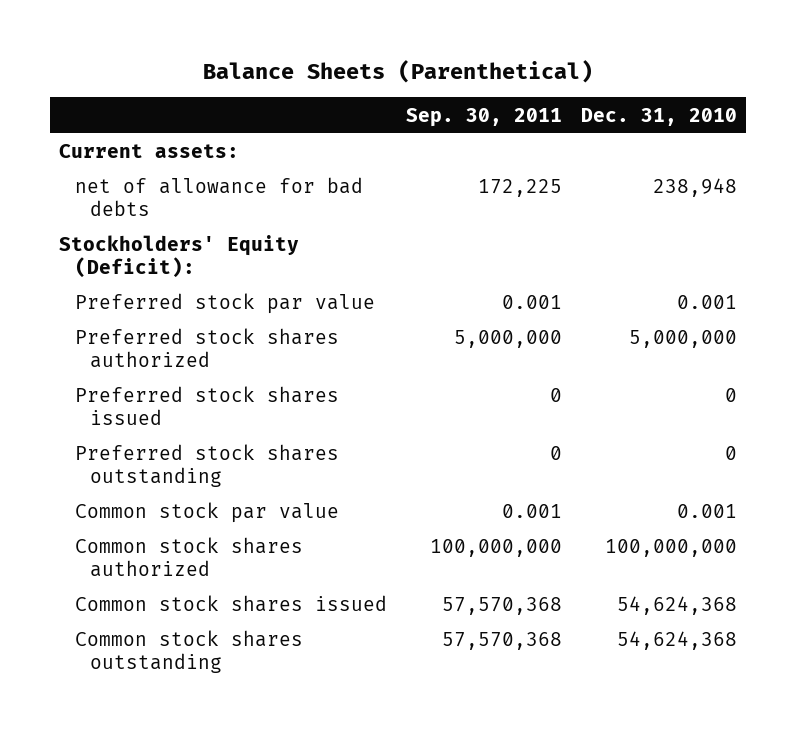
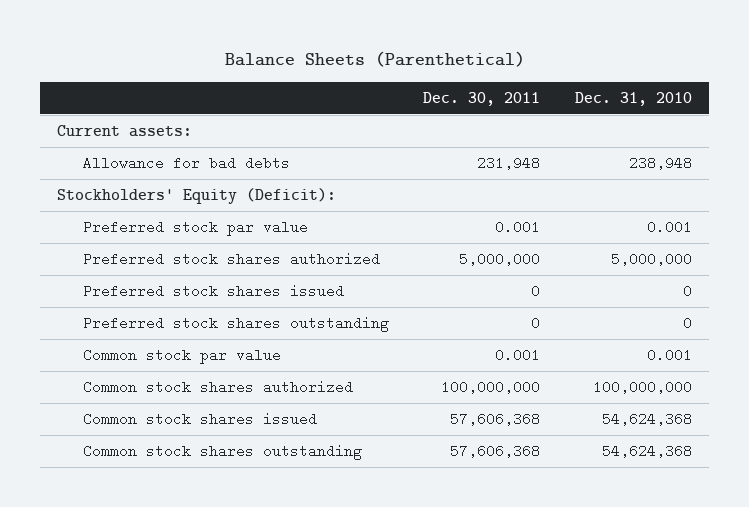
[405,107,562,127] Sep. 30, 2011 -> none
none -> [423,91,541,106] Dec. 30, 2011
[74,177,363,217] net of allowance for bad debts -> [82,156,290,171] Allowance for bad debts

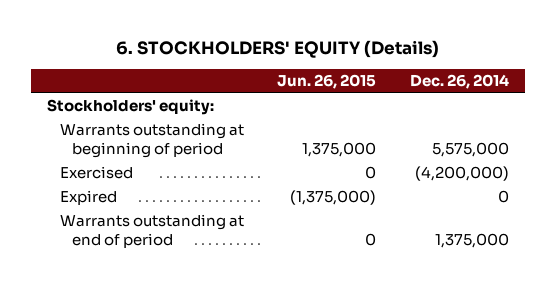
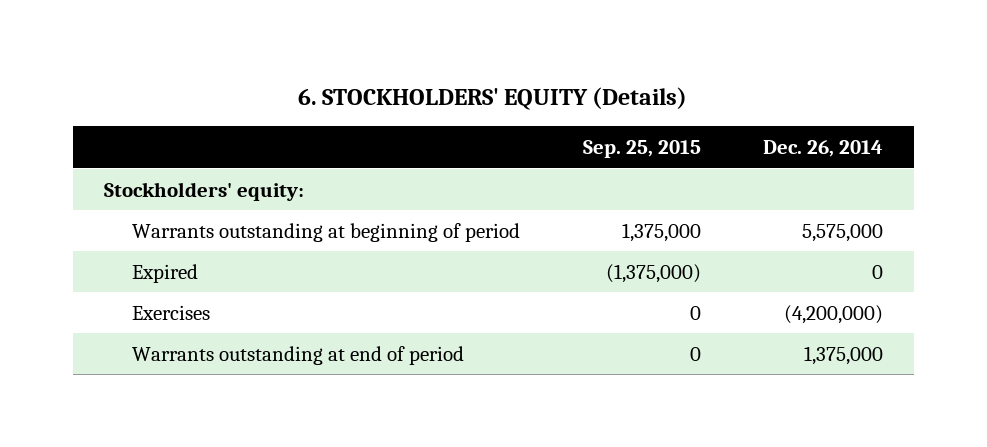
[277,74,377,90] Jun. 26, 2015 -> none
none -> [582,140,701,159] Sep. 25, 2015
[59,166,133,180] Exercised -> none
none -> [132,304,211,320] Exercises

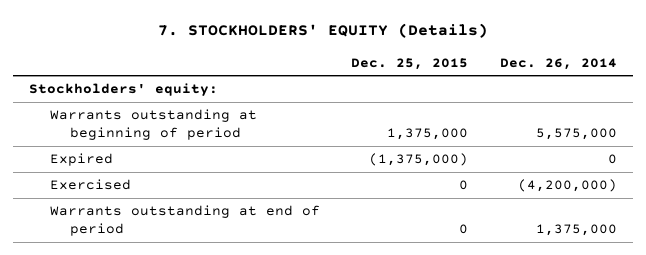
[298,87,688,111] 6. STOCKHOLDERS' EQUITY (Details) -> [157,22,488,38] 7. STOCKHOLDERS' EQUITY (Details)
[582,140,701,159] Sep. 25, 2015 -> none
none -> [351,57,469,70] Dec. 25, 2015
[132,304,211,320] Exercises -> none
none -> [49,179,131,191] Exercised

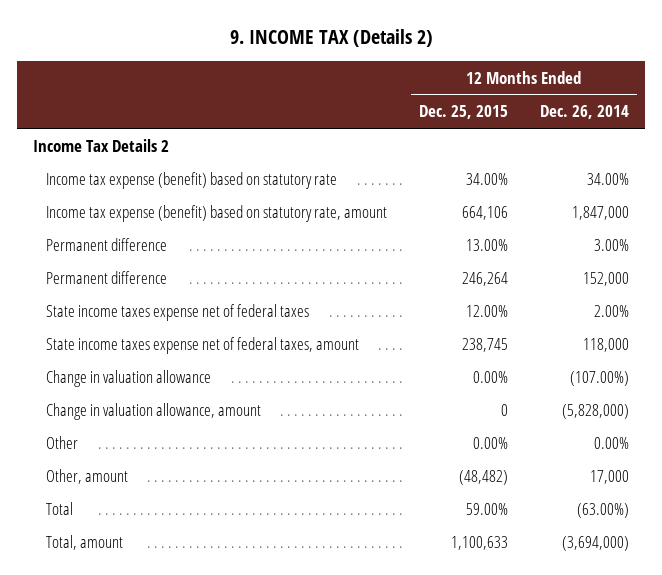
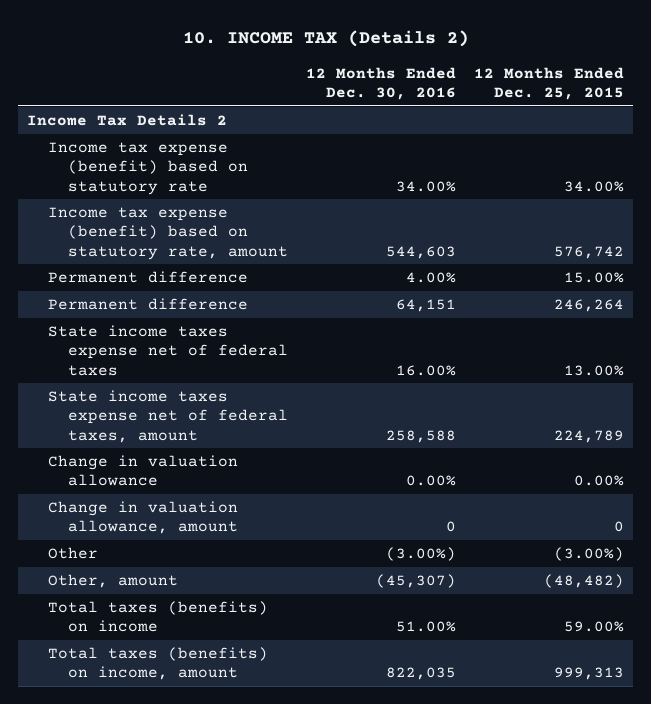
[230,29,434,48] 9. INCOME TAX (Details 2) -> [182,30,469,48] 10. INCOME TAX (Details 2)
[539,105,629,120] Dec. 26, 2014 -> none
none -> [306,66,457,101] 12 Months Ended Dec. 30, 2016
[462,205,509,220] 664,106 -> [554,245,625,259] 576,742
[466,238,509,251] 13.00% -> [564,272,625,284] 15.00%
[466,304,509,317] 12.00% -> [564,364,625,376] 13.00%
[462,337,509,352] 238,745 -> [554,429,625,443] 224,789
[473,436,509,449] 0.00% -> [554,547,625,562] (3.00%)
[46,501,74,515] Total -> [47,601,268,633] Total taxes (benefits) on income
[46,534,124,550] Total, amount -> [47,647,268,681] Total taxes (benefits) on income, amount
[451,535,509,550] 1,100,633 -> [554,667,625,681] 999,313

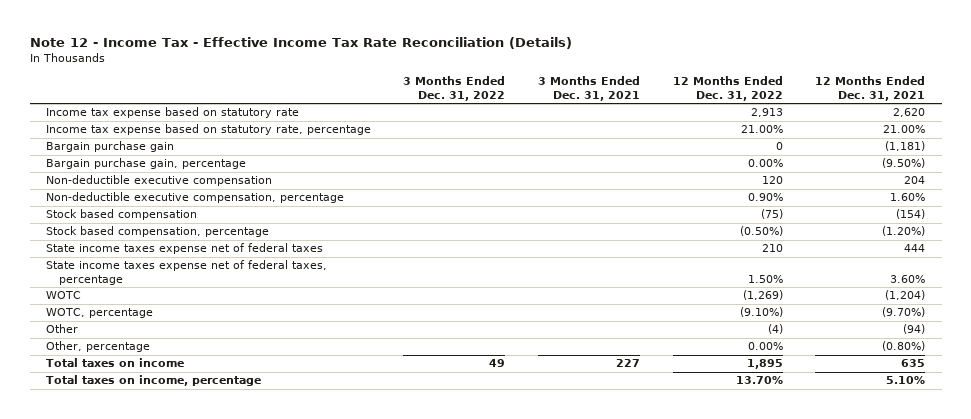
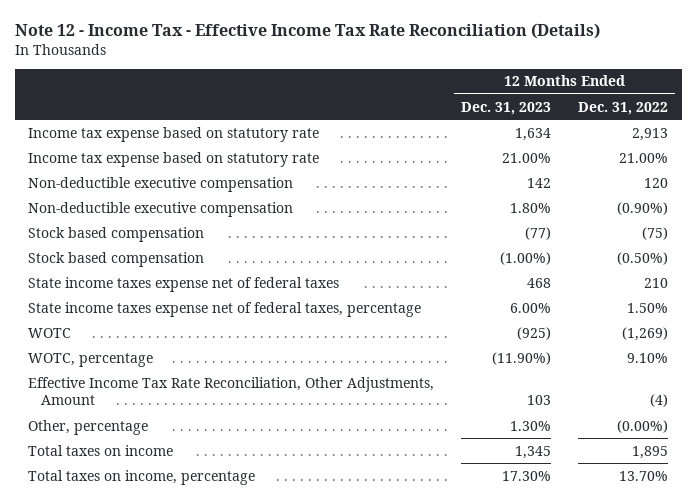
[403,76,506,102] 3 Months Ended Dec. 31, 2022 -> none
[538,76,641,102] 3 Months Ended Dec. 31, 2021 -> none
[815,76,926,102] 12 Months Ended Dec. 31, 2021 -> none
none -> [461,101,552,115] Dec. 31, 2023
[45,141,174,153] Bargain purchase gain -> none
[45,158,246,170] Bargain purchase gain, percentage -> none
[45,124,371,136] Income tax expense based on statutory rate, percentage -> [28,151,320,167] Income tax expense based on statutory rate
[45,192,344,204] Non-deductible executive compensation, percentage -> [28,201,294,217] Non-deductible executive compensation
[747,193,783,202] 0.90% -> [617,201,669,215] (0.90%)
[45,226,269,238] Stock based compensation, percentage -> [28,251,205,267] Stock based compensation
[739,307,783,318] (9.10%) -> [627,352,669,363] 9.10%
[45,324,78,334] Other -> [28,376,435,406] Effective Income Tax Rate Reconciliation, Other Adjustments, Amount
[747,342,783,351] 0.00% -> [617,419,669,433] (0.00%)

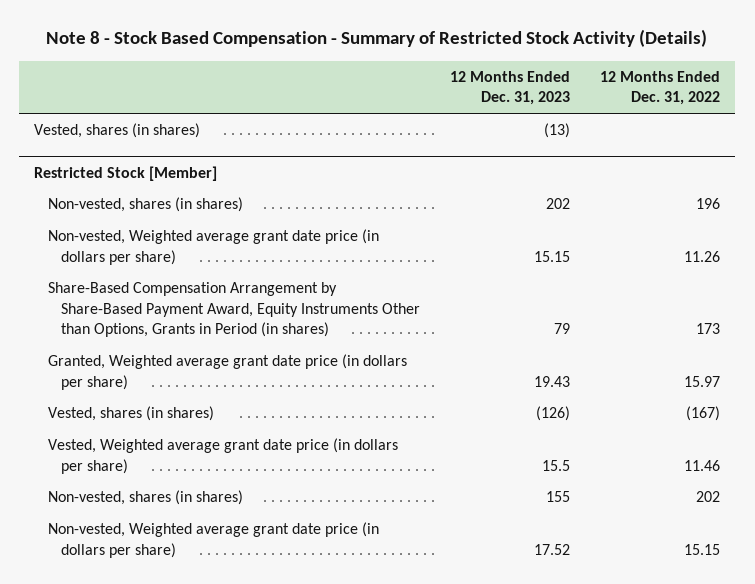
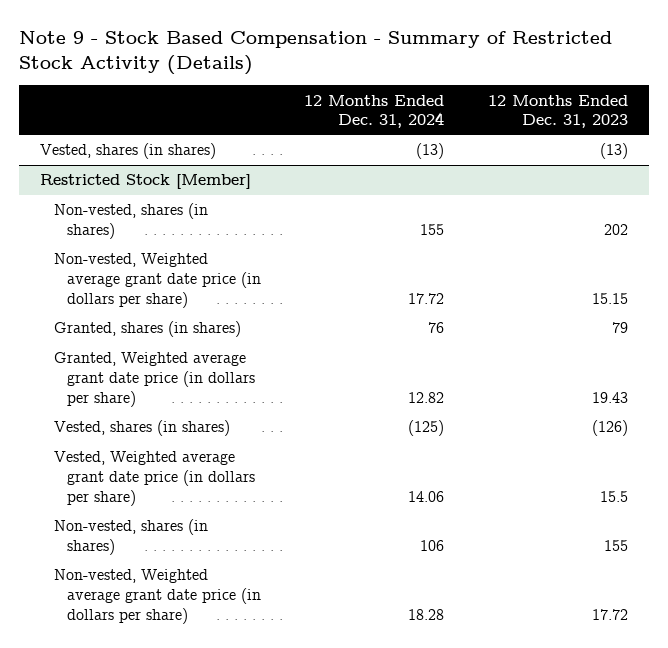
[46,29,708,48] Note 8 - Stock Based Compensation - Summary of Restricted Stock Activity (Details) -> [18,30,612,76] Note 9 - Stock Based Compensation - Summary of Restricted Stock Activity (Details)
[600,70,721,106] 12 Months Ended Dec. 31, 2022 -> none
none -> [304,94,445,129] 12 Months Ended Dec. 31, 2024
[47,282,421,337] Share-Based Compensation Arrangement by Share-Based Payment Award, Equity Instruments Other than Options, Grants in Period (in shares) -> [53,321,241,338] Granted, shares (in shares)
[534,543,571,555] 17.52 -> [591,608,628,620] 17.72

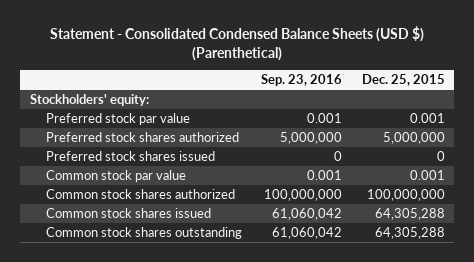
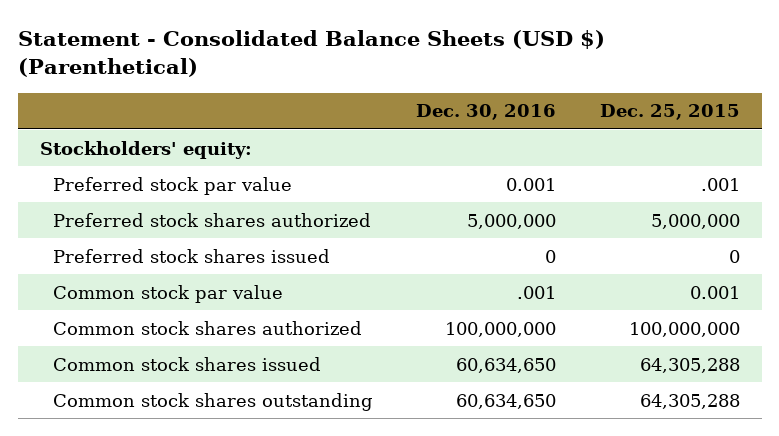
[50,26,425,62] Statement - Consolidated Condensed Balance Sheets (USD $) (Parenthetical) -> [17,30,605,78] Statement - Consolidated Balance Sheets (USD $) (Parenthetical)
[261,74,343,87] Sep. 23, 2016 -> none
none -> [416,104,557,121] Dec. 30, 2016
[409,112,445,123] 0.001 -> [700,177,740,191] .001

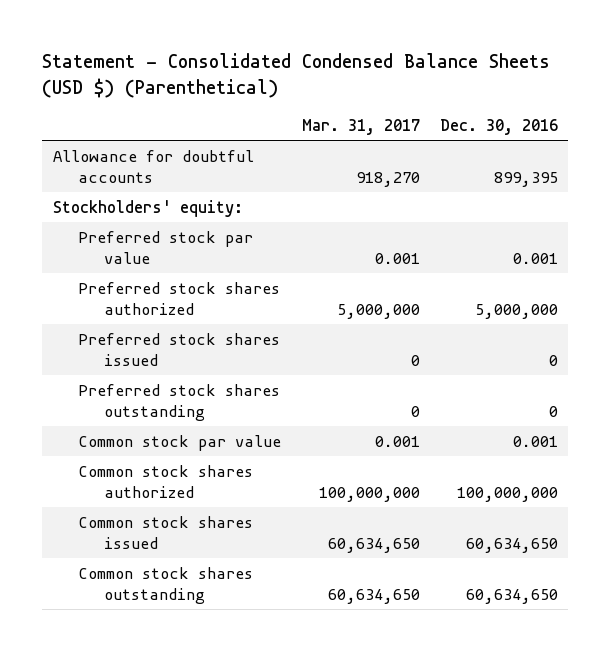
[17,30,605,78] Statement - Consolidated Balance Sheets (USD $) (Parenthetical) -> [42,53,551,98] Statement - Consolidated Condensed Balance Sheets (USD $) (Parenthetical)
[599,104,740,121] Dec. 25, 2015 -> none
none -> [301,119,420,136] Mar. 31, 2017
none -> [52,149,254,183] Allowance for doubtful accounts
none -> [78,383,281,421] Preferred stock shares outstanding
[517,285,557,299] .001 -> [513,435,559,447] 0.001

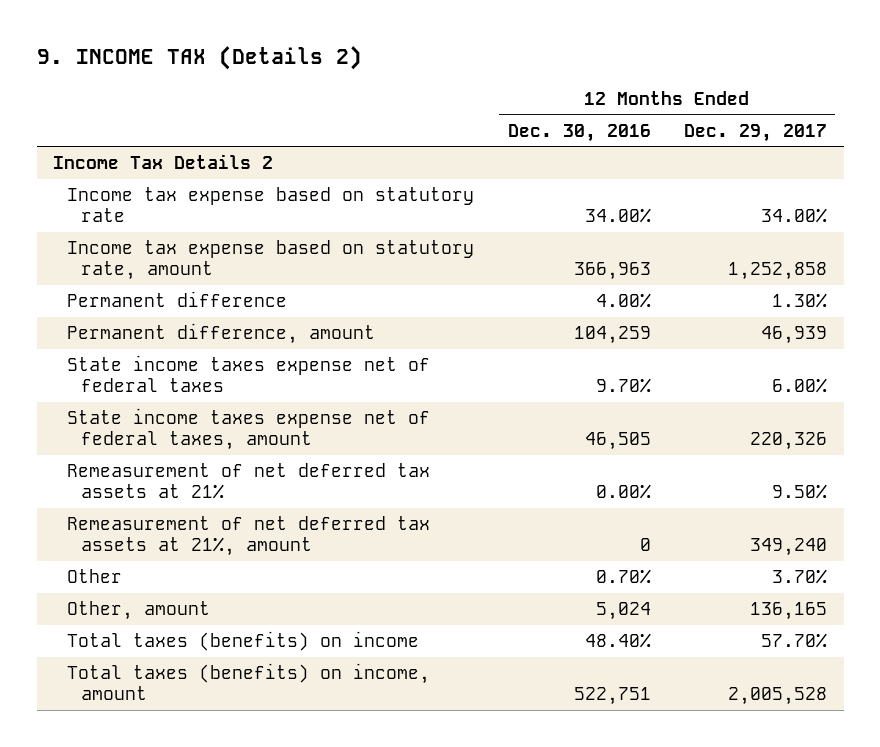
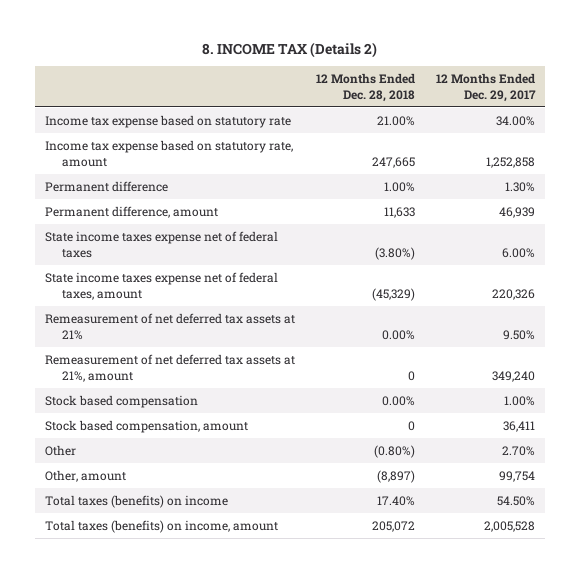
[36,46,362,71] 9. INCOME TAX (Details 2) -> [201,41,377,58] 8. INCOME TAX (Details 2)
[507,123,651,142] Dec. 30, 2016 -> none
none -> [315,72,415,102] 12 Months Ended Dec. 28, 2018
[53,154,274,170] Income Tax Details 2 -> none
none -> [45,394,199,408] Stock based compensation
none -> [45,419,249,433] Stock based compensation, amount
[771,569,827,585] 3.70% -> [501,445,535,456] 2.70%
[749,602,827,621] 136,165 -> [498,470,535,482] 99,754
[760,633,827,649] 57.70% -> [496,495,535,506] 54.50%

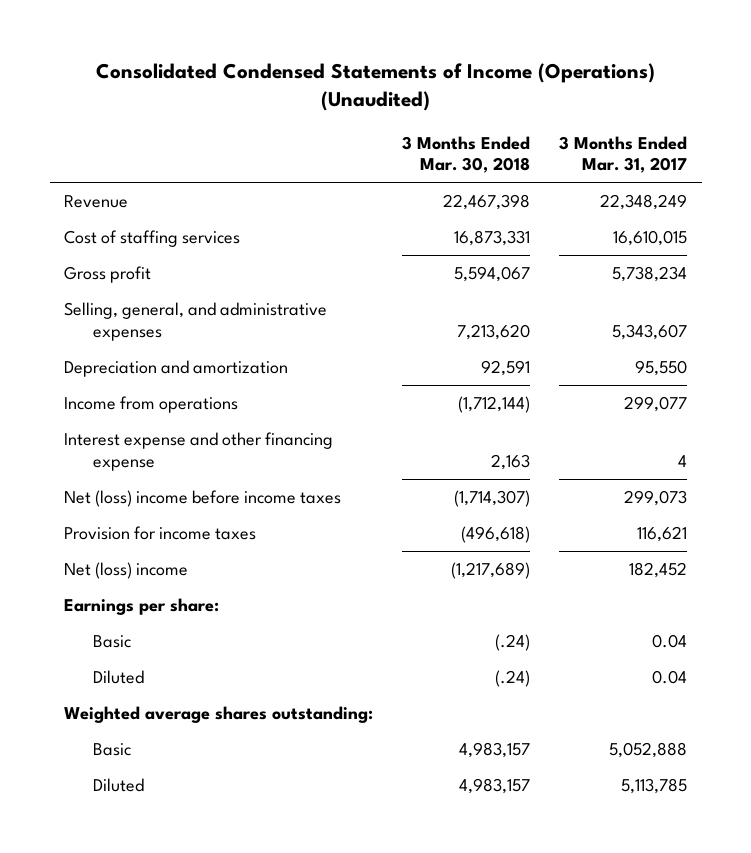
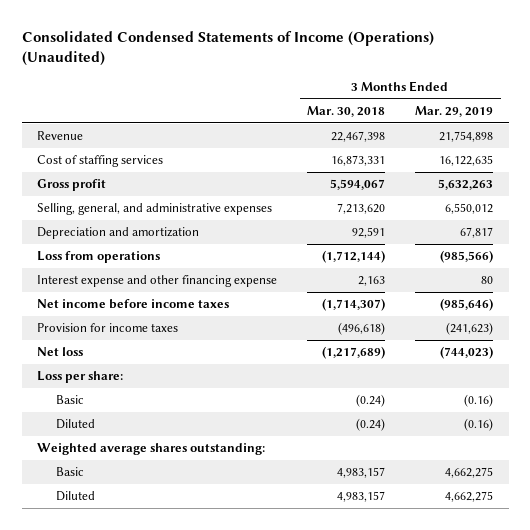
[559,135,688,174] 3 Months Ended Mar. 31, 2017 -> none
none -> [415,105,494,117] Mar. 29, 2019
[64,396,239,414] Income from operations -> [36,251,160,264] Loss from operations
[64,490,342,508] Net (loss) income before income taxes -> [36,299,229,310] Net income before income taxes
[64,562,189,580] Net (loss) income -> [36,347,83,357] Net loss
[64,598,220,616] Earnings per share: -> [36,371,123,384] Loss per share:
[495,634,531,652] (.24) -> [356,394,386,408] (0.24)
[495,670,531,688] (.24) -> [356,418,386,432] (0.24)

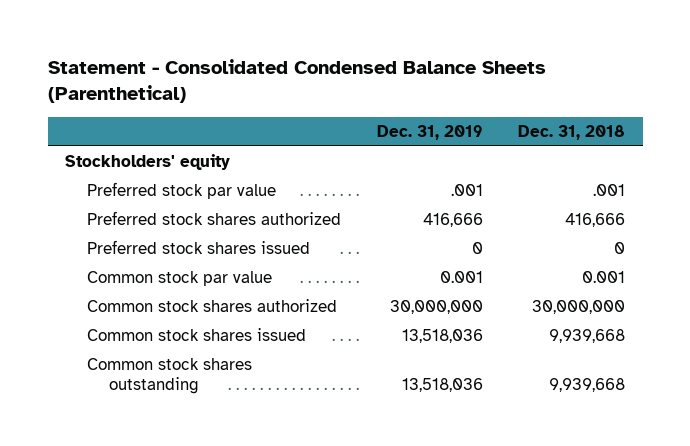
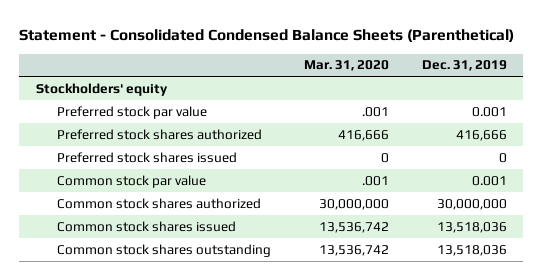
[517,124,625,140] Dec. 31, 2018 -> none
none -> [303,60,389,72] Mar. 31, 2020
[450,184,483,197] .001 -> [471,106,507,117] 0.001

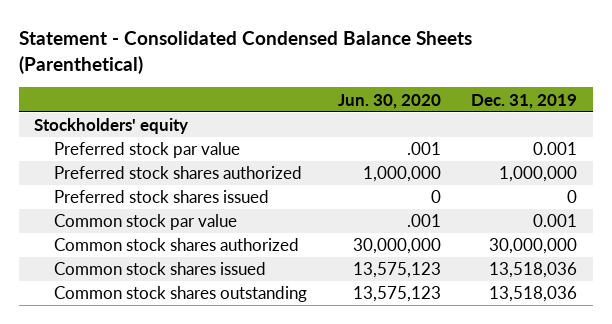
[303,60,389,72] Mar. 31, 2020 -> none
none -> [337,93,441,109] Jun. 30, 2020
[455,129,507,141] 416,666 -> [499,166,578,183] 1,000,000

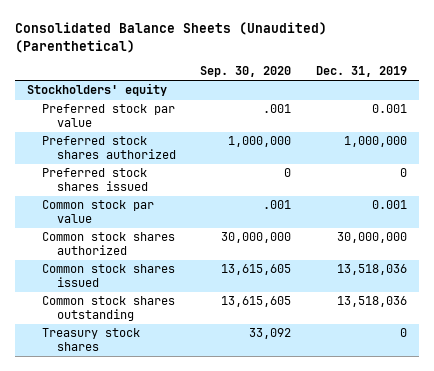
[19,30,473,74] Statement - Consolidated Condensed Balance Sheets (Parenthetical) -> [14,21,327,53] Consolidated Balance Sheets (Unaudited) (Parenthetical)
[337,93,441,109] Jun. 30, 2020 -> none
none -> [200,66,292,78] Sep. 30, 2020
none -> [42,328,141,351] Treasury stock shares

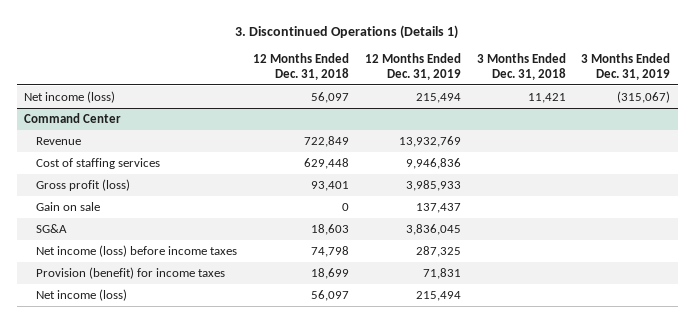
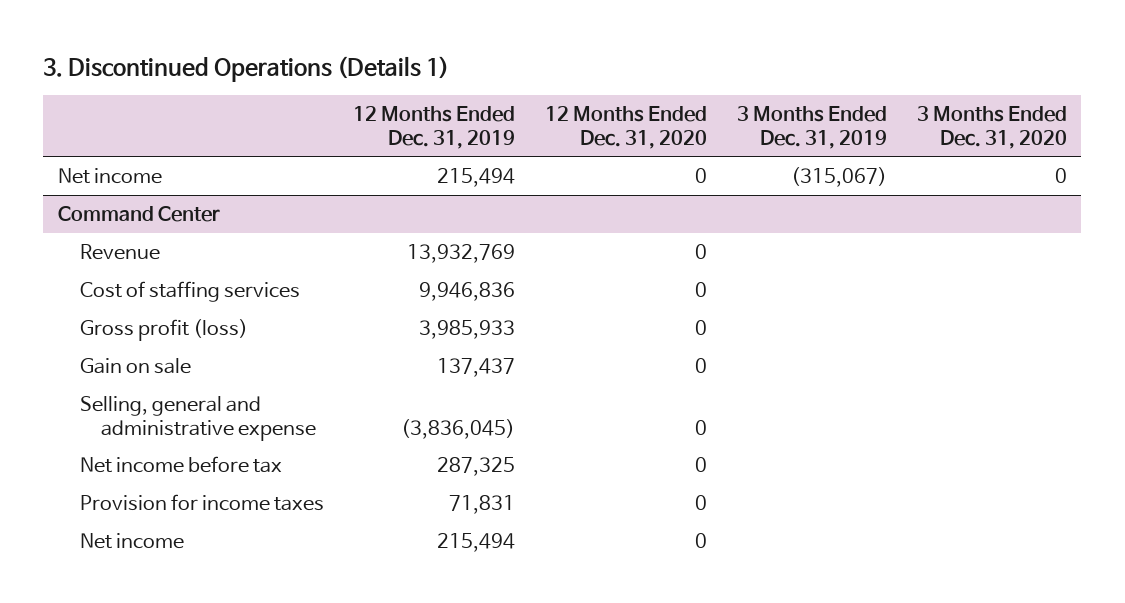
[253,53,350,80] 12 Months Ended Dec. 31, 2018 -> none
[476,53,566,80] 3 Months Ended Dec. 31, 2018 -> none
none -> [545,105,708,149] 12 Months Ended Dec. 31, 2020
none -> [916,105,1067,149] 3 Months Ended Dec. 31, 2020
[24,90,116,103] Net income (loss) -> [58,168,163,185] Net income
[36,223,68,233] SG&A -> none
none -> [79,396,316,441] Selling, general and administrative expense
[36,244,238,257] Net income (loss) before income taxes -> [79,456,282,474] Net income before tax
[36,266,226,279] Provision (benefit) for income taxes -> [79,494,324,512] Provision for income taxes
[36,288,128,301] Net income (loss) -> [79,533,184,550] Net income

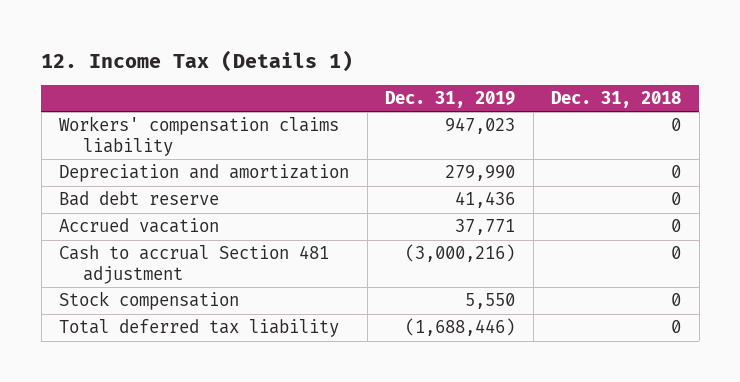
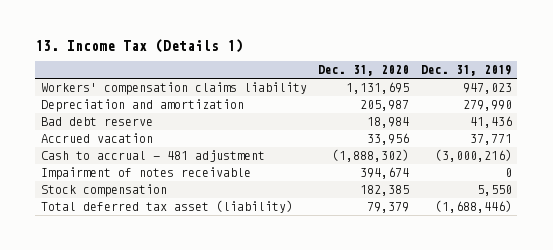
[41,49,354,72] 12. Income Tax (Details 1) -> [35,38,244,53] 13. Income Tax (Details 1)
[551,90,682,108] Dec. 31, 2018 -> none
none -> [318,65,410,77] Dec. 31, 2020
[59,245,330,284] Cash to accrual Section 481 adjustment -> [40,150,265,163] Cash to accrual - 481 adjustment
none -> [40,167,251,181] Impairment of notes receivable
[59,319,340,338] Total deferred tax liability -> [40,200,293,214] Total deferred tax asset (liability)

